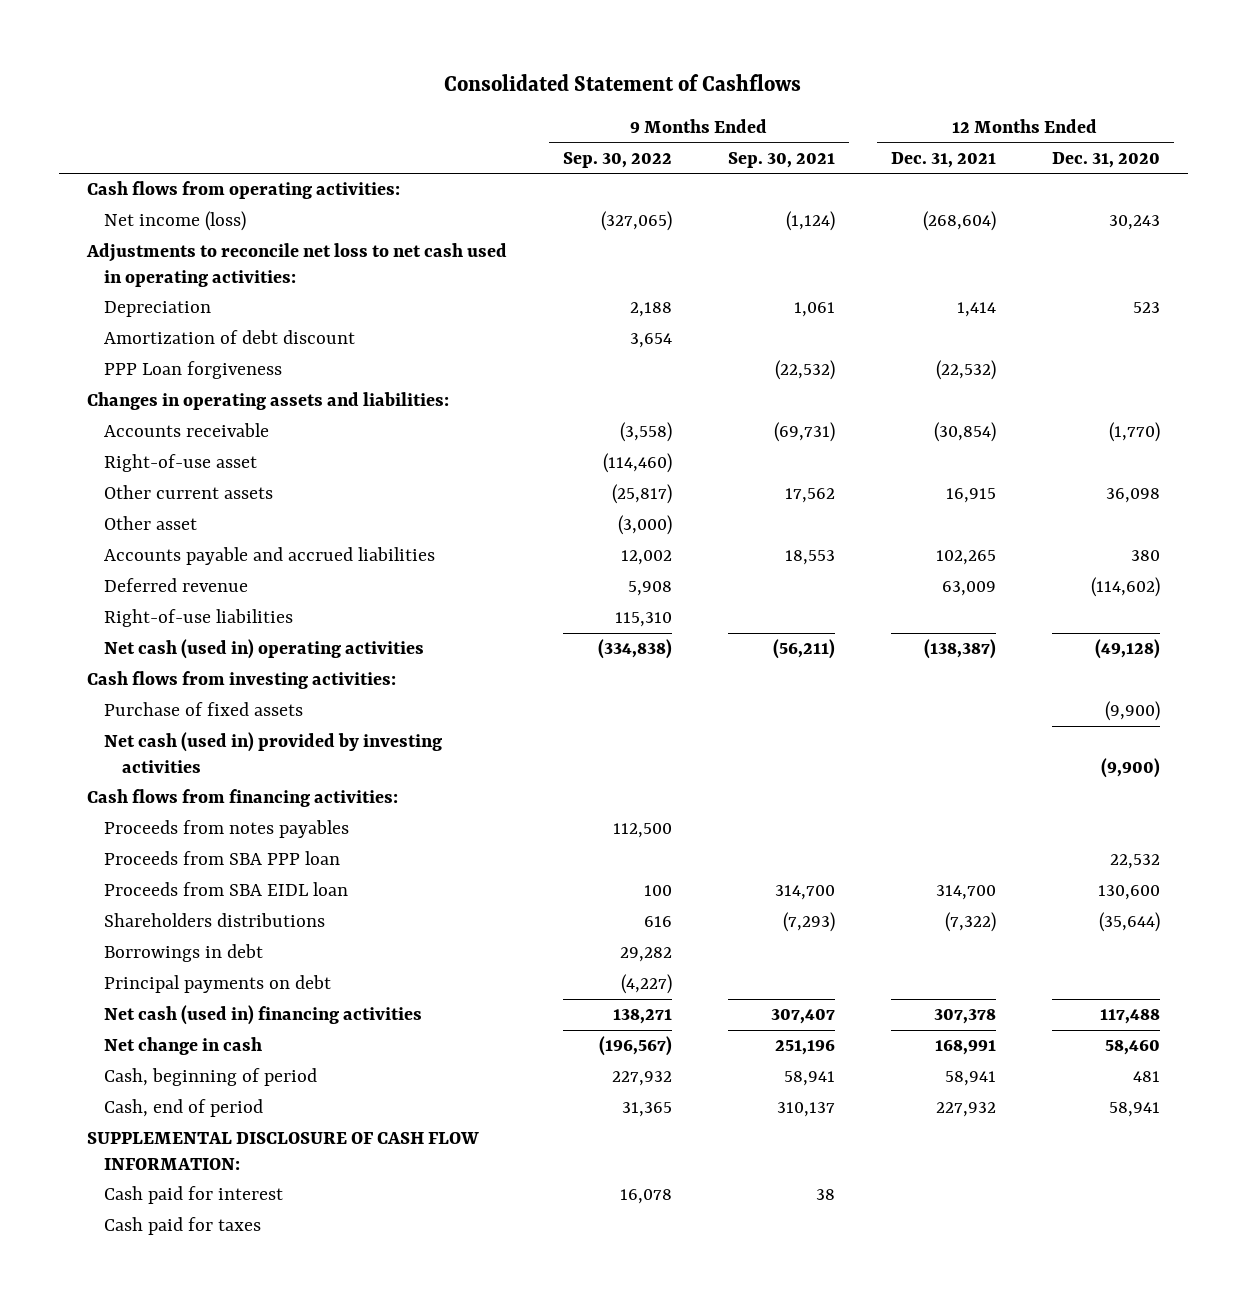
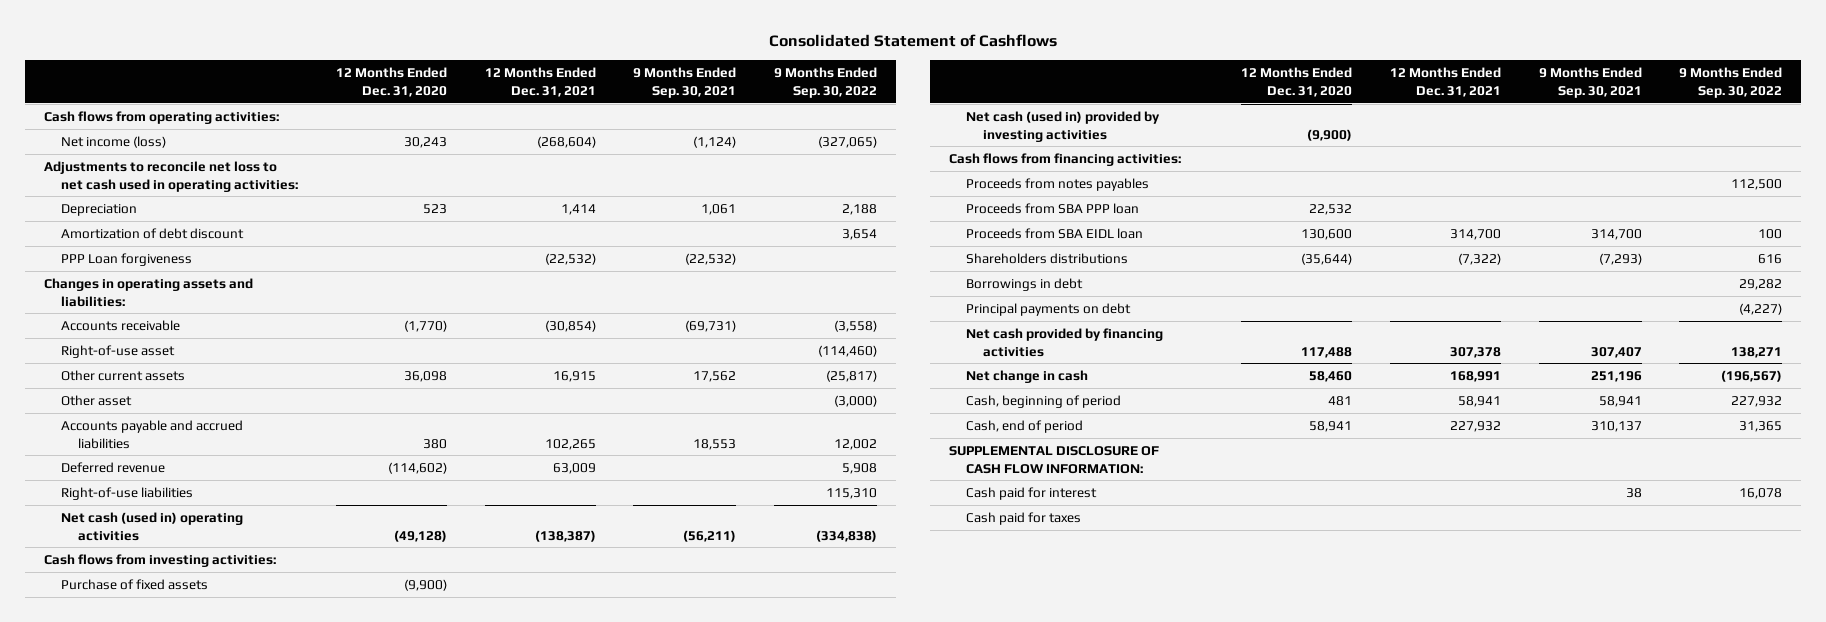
[104,1005,423,1026] Net cash (used in) financing activities -> [966,327,1164,357] Net cash provided by financing activities

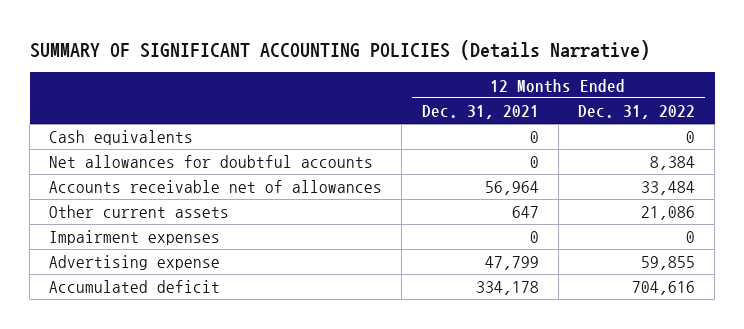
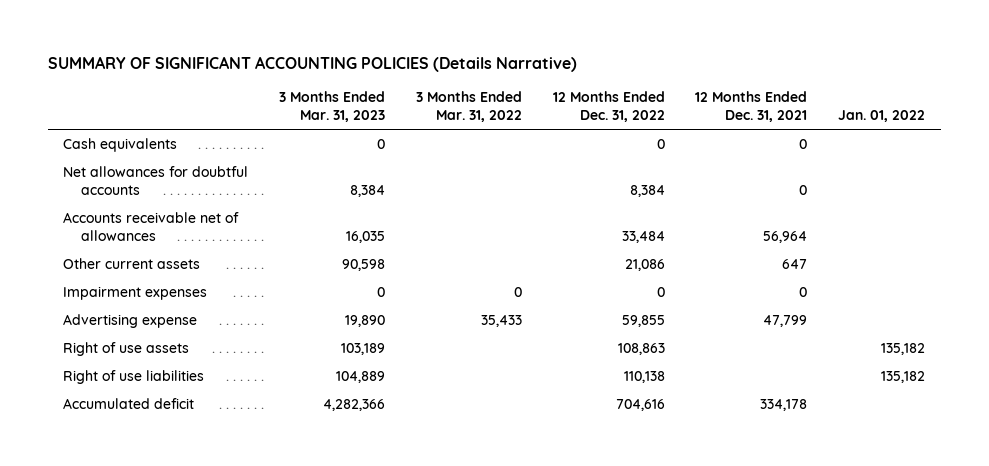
none -> [279,91,386,123] 3 Months Ended Mar. 31, 2023
none -> [415,91,522,123] 3 Months Ended Mar. 31, 2022
none -> [838,110,926,123] Jan. 01, 2022
none -> [63,342,190,357] Right of use assets
none -> [63,370,205,385] Right of use liabilities

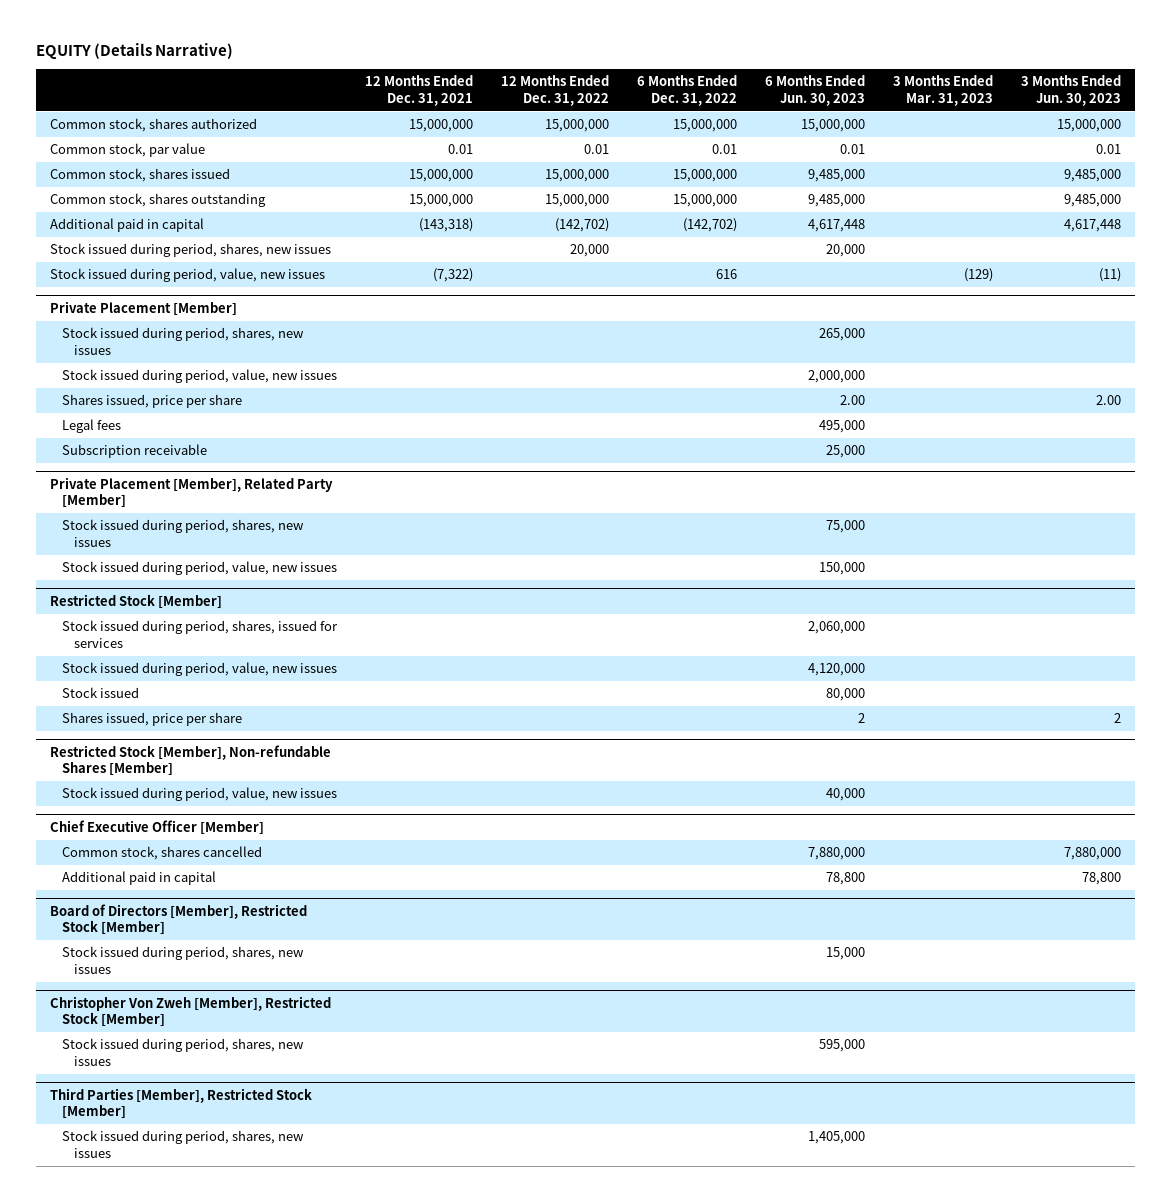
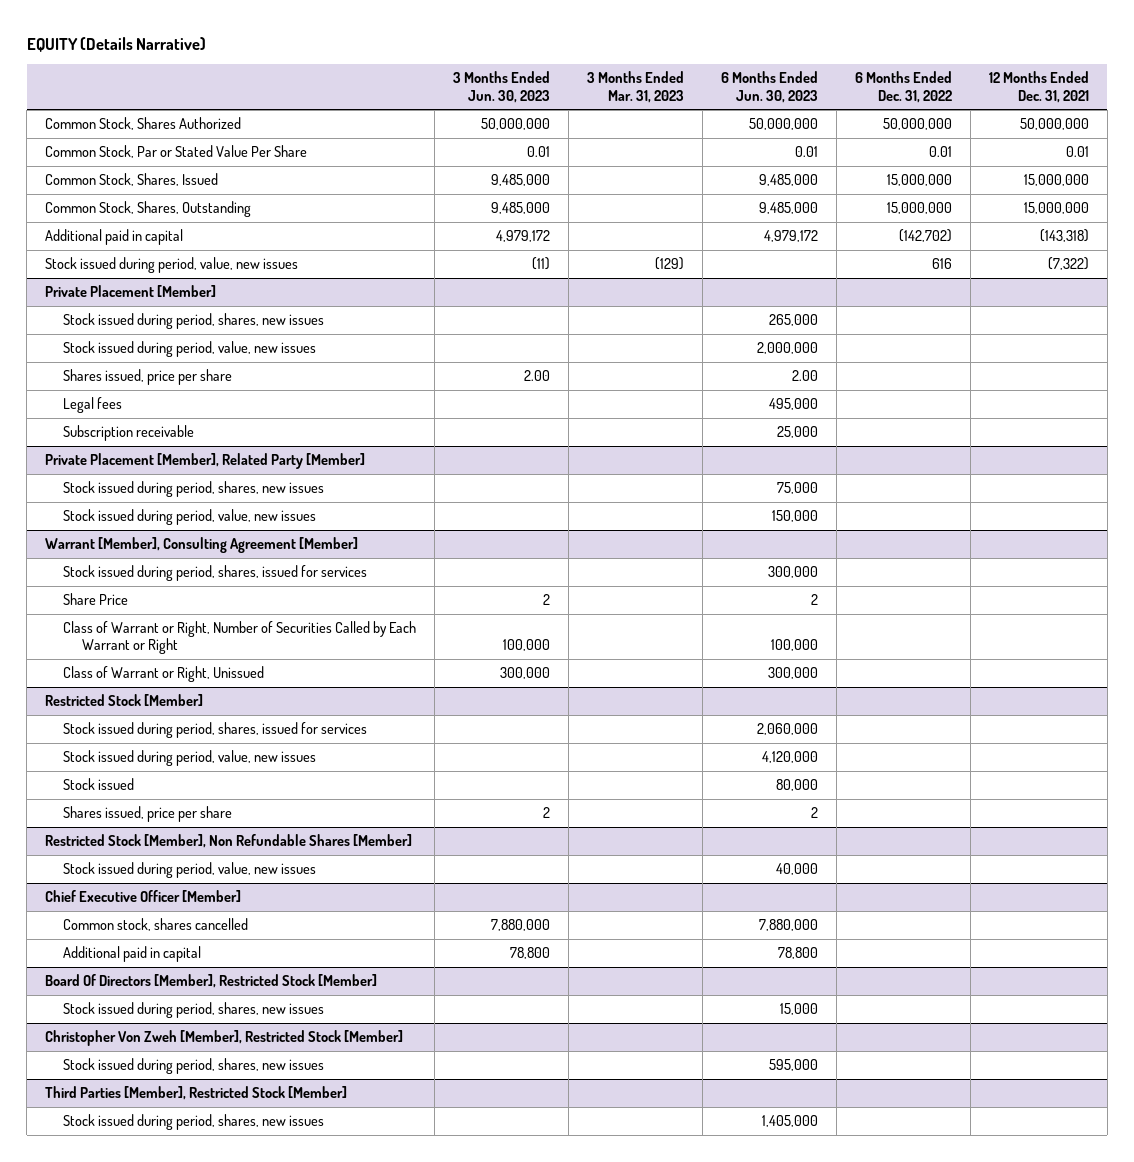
[501,75,610,106] 12 Months Ended Dec. 31, 2022 -> none
[49,243,331,258] Stock issued during period, shares, new issues -> none
[49,118,257,133] Common stock, shares authorized -> [45,117,242,131] Common Stock, Shares Authorized
[409,119,474,133] 15,000,000 -> [1020,118,1090,131] 50,000,000
[673,119,738,133] 15,000,000 -> [883,118,953,131] 50,000,000
[801,119,866,133] 15,000,000 -> [749,118,819,131] 50,000,000
[1057,119,1122,133] 15,000,000 -> [481,118,551,131] 50,000,000
[49,143,205,158] Common stock, par value -> [45,145,308,159] Common Stock, Par or Stated Value Per Share
[49,168,230,183] Common stock, shares issued -> [45,173,219,187] Common Stock, Shares, Issued
[49,193,266,208] Common stock, shares outstanding -> [45,201,252,218] Common Stock, Shares, Outstanding
[808,219,866,233] 4,617,448 -> [764,230,819,243] 4,979,172
[1064,219,1122,233] 4,617,448 -> [496,230,551,243] 4,979,172
none -> [45,537,359,554] Warrant [Member], Consulting Agreement [Member]
none -> [63,565,368,582] Stock issued during period, shares, issued for services
none -> [63,593,129,606] Share Price
none -> [63,621,417,655] Class of Warrant or Right, Number of Securities Called by Each Warrant or Right
none -> [63,666,265,683] Class of Warrant or Right, Unissued
[49,744,331,777] Restricted Stock [Member], Non-refundable Shares [Member] -> [45,834,413,849] Restricted Stock [Member], Non Refundable Shares [Member]
[49,903,307,936] Board of Directors [Member], Restricted Stock [Member] -> [45,974,378,989] Board Of Directors [Member], Restricted Stock [Member]

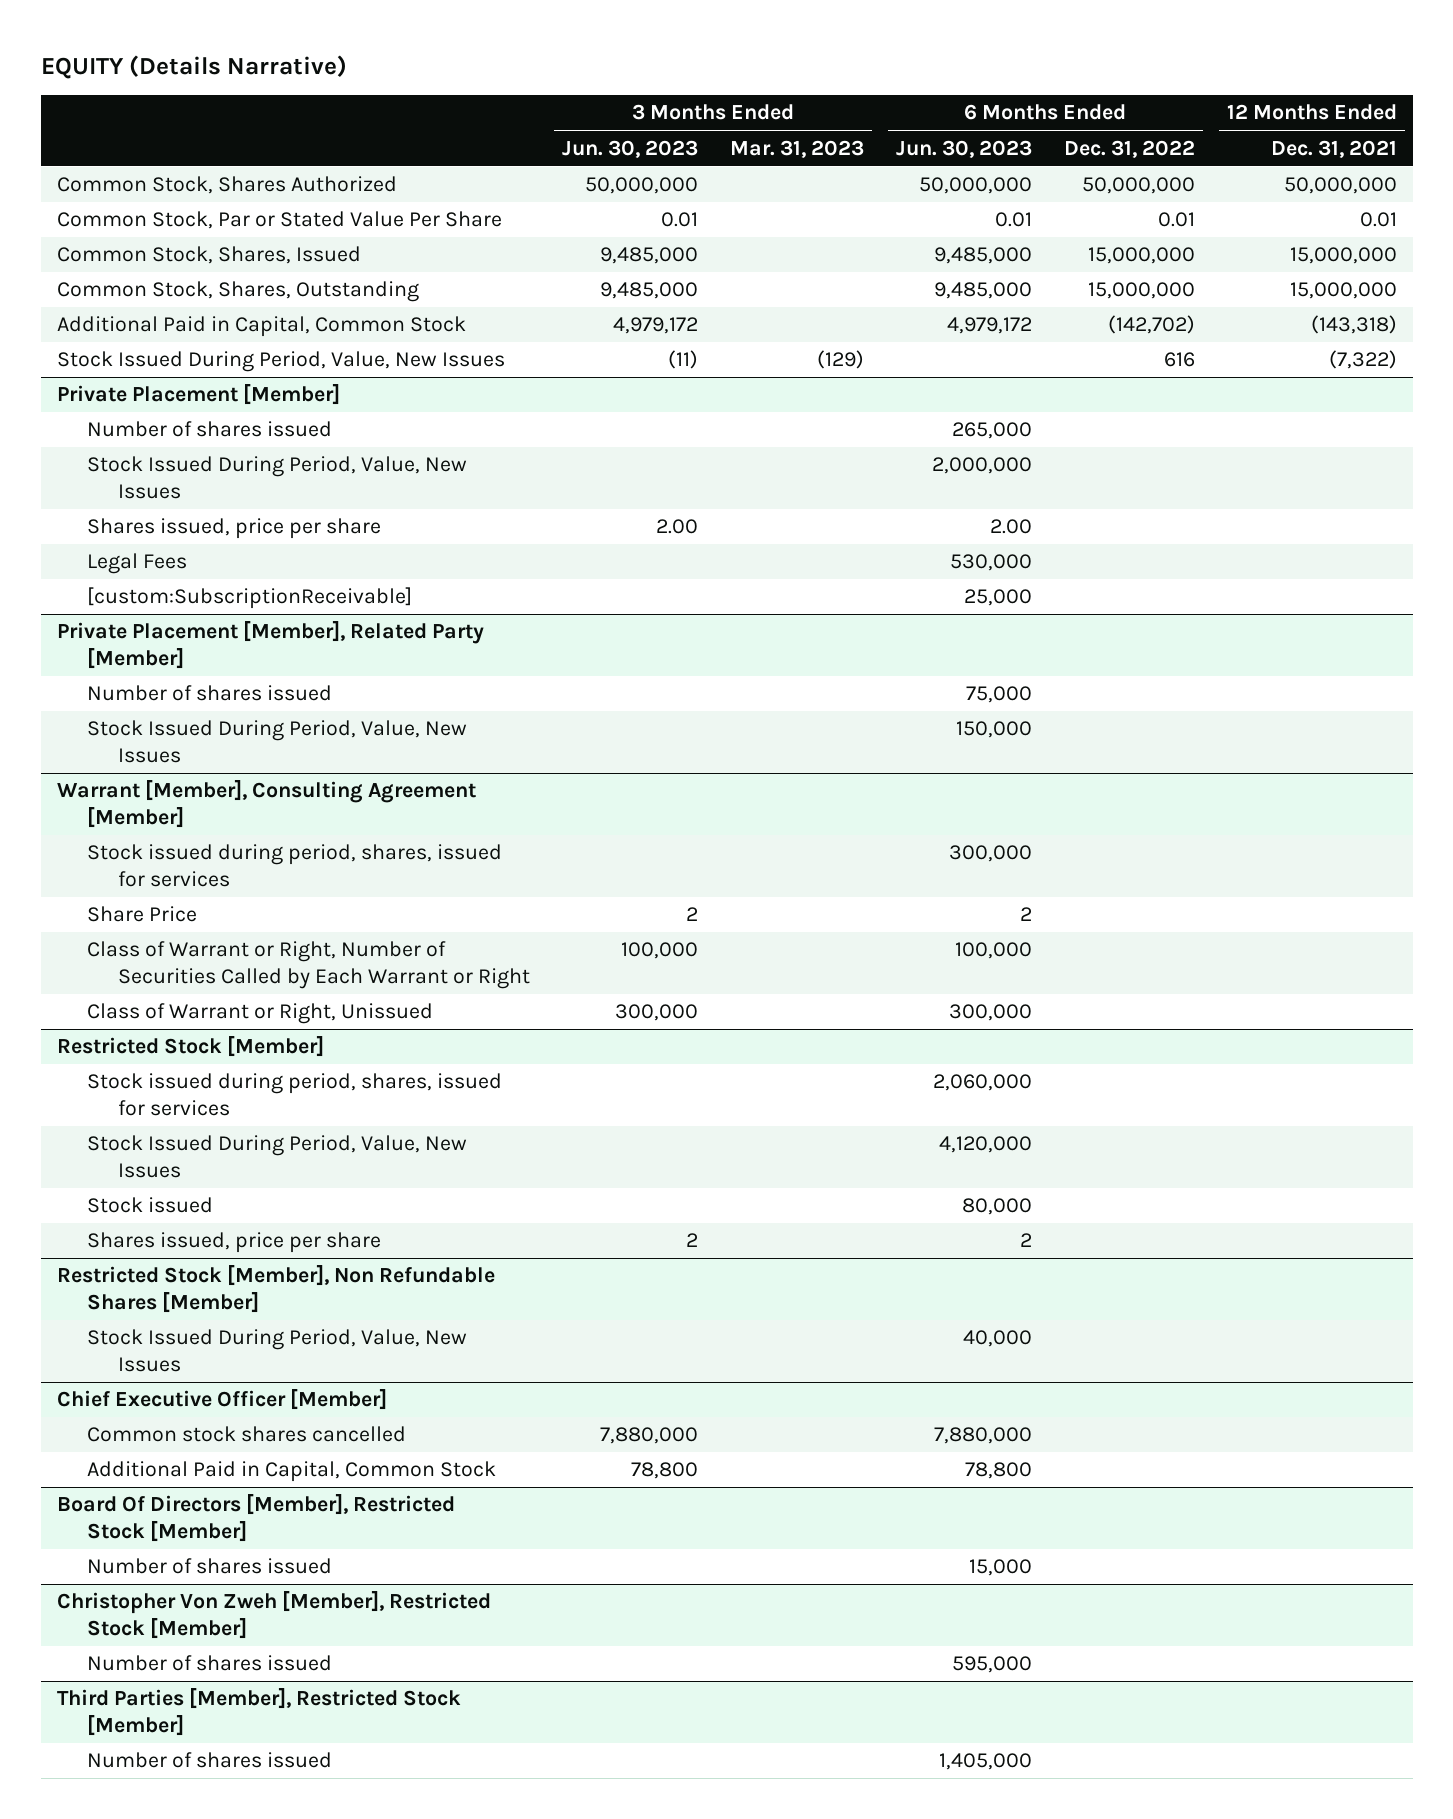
[45,229,184,246] Additional paid in capital -> [56,316,466,338] Additional Paid in Capital, Common Stock
[45,257,299,274] Stock issued during period, value, new issues -> [56,351,505,373] Stock Issued During Period, Value, New Issues
[63,313,325,330] Stock issued during period, shares, new issues -> [87,421,333,438] Number of shares issued
[63,341,317,358] Stock issued during period, value, new issues -> [87,456,468,499] Stock Issued During Period, Value, New Issues
[63,397,123,414] Legal fees -> [87,553,188,575] Legal Fees
[769,398,819,411] 495,000 -> [949,554,1032,572] 530,000
[63,425,195,442] Subscription receivable -> [87,587,413,610] [custom:SubscriptionReceivable]
[63,481,325,498] Stock issued during period, shares, new issues -> [87,685,333,702] Number of shares issued
[63,509,317,526] Stock issued during period, value, new issues -> [87,720,468,763] Stock Issued During Period, Value, New Issues
[63,750,317,767] Stock issued during period, value, new issues -> [87,1135,468,1178] Stock Issued During Period, Value, New Issues
[63,862,317,879] Stock issued during period, value, new issues -> [87,1329,468,1372] Stock Issued During Period, Value, New Issues
[63,918,249,932] Common stock, shares cancelled -> [87,1426,407,1443] Common stock shares cancelled
[63,946,202,963] Additional paid in capital -> [87,1461,497,1483] Additional Paid in Capital, Common Stock
[63,1002,325,1019] Stock issued during period, shares, new issues -> [87,1558,333,1575] Number of shares issued
[63,1058,325,1075] Stock issued during period, shares, new issues -> [87,1655,333,1672] Number of shares issued
[63,1114,325,1131] Stock issued during period, shares, new issues -> [87,1752,333,1769] Number of shares issued

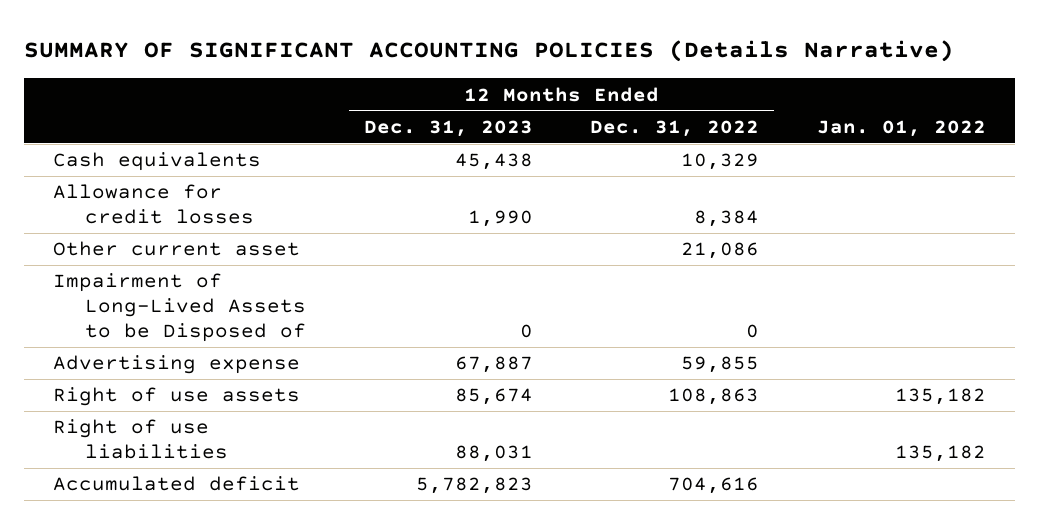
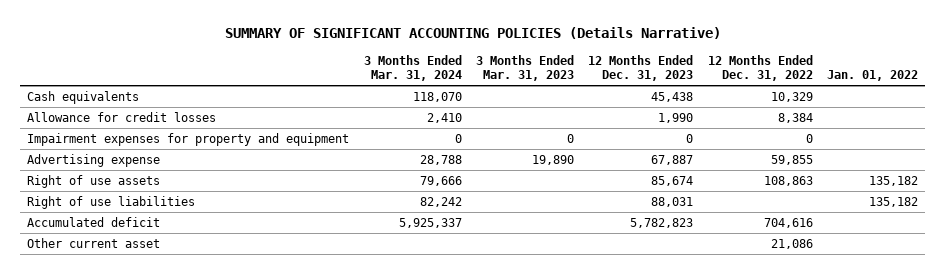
none -> [363,54,462,81] 3 Months Ended Mar. 31, 2024
none -> [476,54,575,81] 3 Months Ended Mar. 31, 2023
[52,273,306,342] Impairment of Long-Lived Assets to be Disposed of -> [27,132,350,146] Impairment expenses for property and equipment
[52,241,300,257] Other current asset -> [27,237,161,248] Other current asset

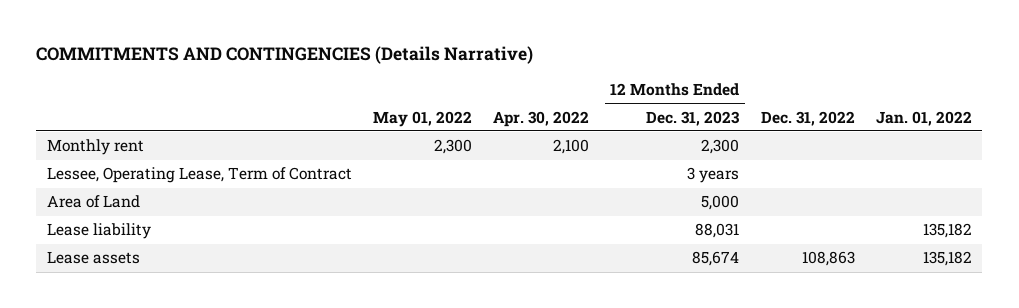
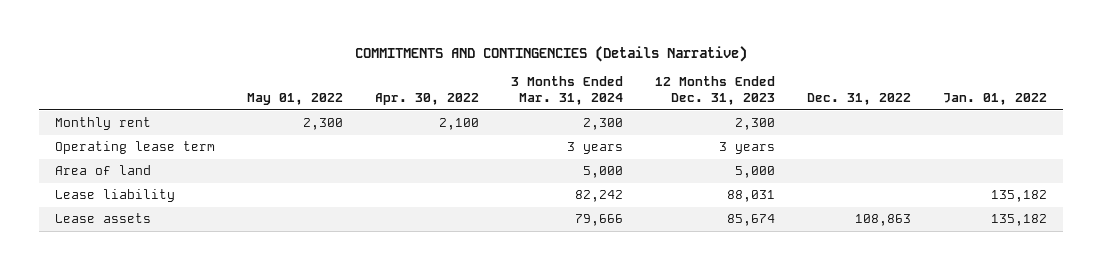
none -> [510,76,623,105] 3 Months Ended Mar. 31, 2024
[46,167,352,184] Lessee, Operating Lease, Term of Contract -> [54,141,215,155] Operating lease term
[46,195,140,209] Area of Land -> [54,165,151,176] Area of land

